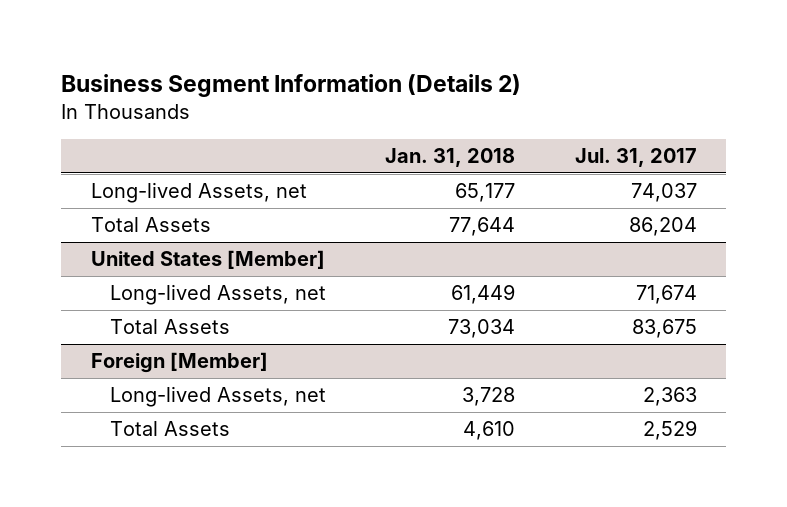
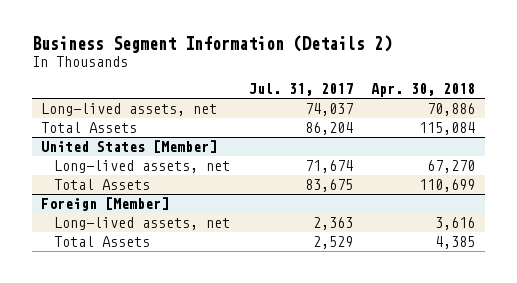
[385,148,516,168] Jan. 31, 2018 -> none
none -> [371,83,476,98] Apr. 30, 2018
[90,182,307,204] Long-lived Assets, net -> [41,103,218,117] Long-lived assets, net
[110,284,327,306] Long-lived Assets, net -> [53,160,230,174] Long-lived assets, net
[110,386,327,408] Long-lived Assets, net -> [53,217,230,231] Long-lived assets, net

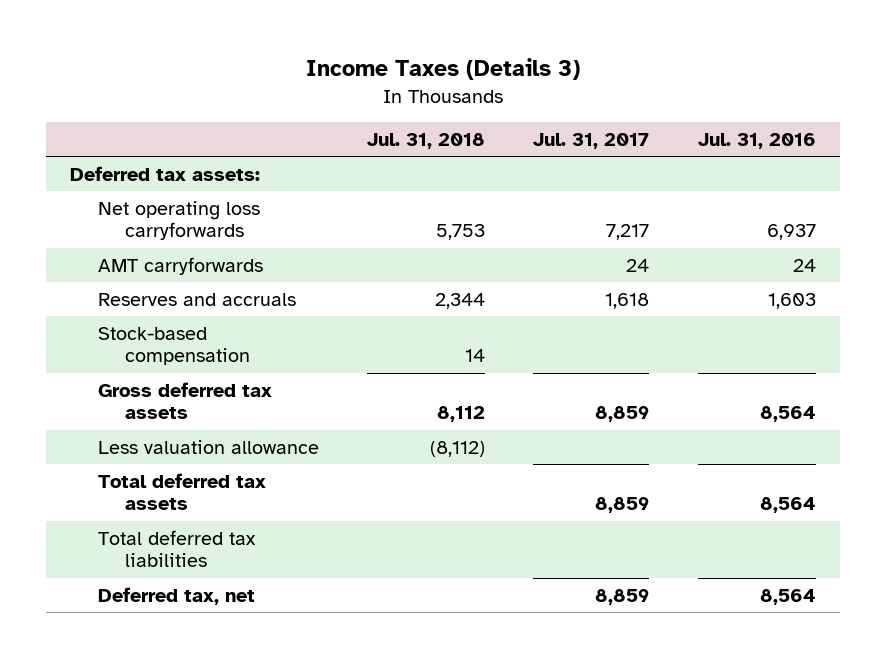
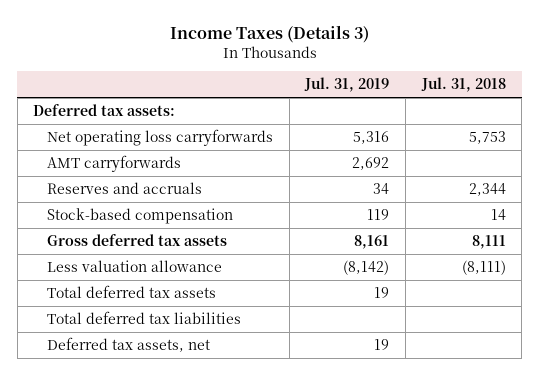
[533,132,650,149] Jul. 31, 2017 -> none
[697,132,816,149] Jul. 31, 2016 -> none
none -> [304,77,390,93] Jul. 31, 2019
[437,406,486,423] 8,112 -> [471,235,506,250] 8,111
[430,440,486,457] (8,112) -> [461,260,506,276] (8,111)
[97,586,255,605] Deferred tax, net -> [47,337,211,353] Deferred tax assets, net

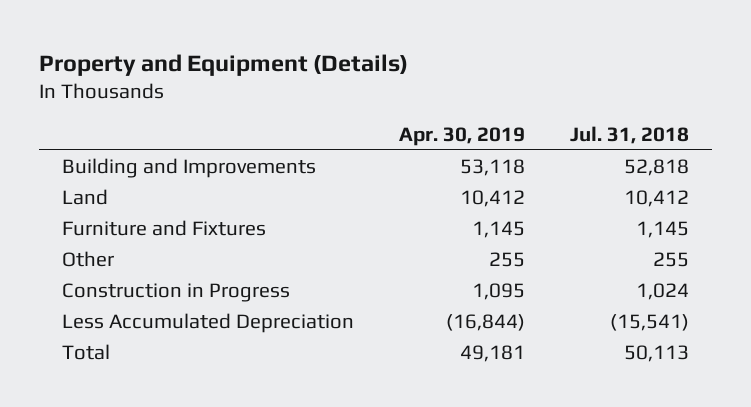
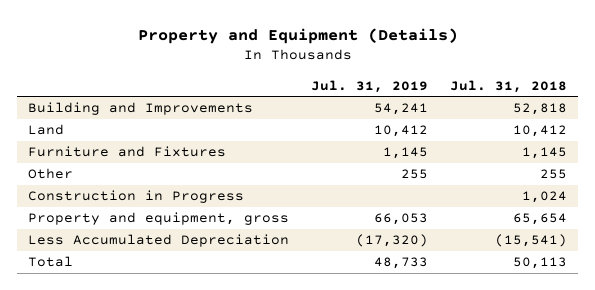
[398,126,525,146] Apr. 30, 2019 -> none
none -> [311,79,429,93] Jul. 31, 2019
none -> [27,212,289,226] Property and equipment, gross

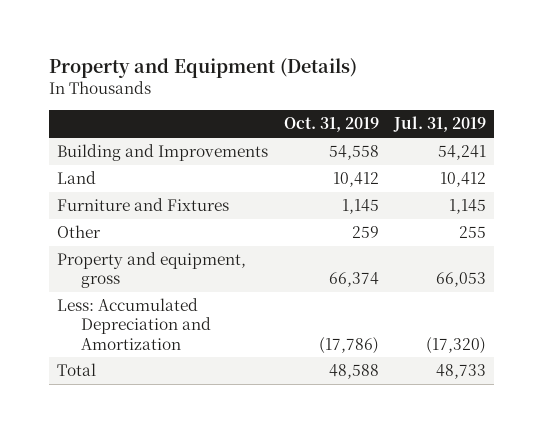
[450,79,568,93] Jul. 31, 2018 -> none
none -> [283,117,379,133] Oct. 31, 2019
[27,190,244,204] Construction in Progress -> none
[27,234,289,248] Less Accumulated Depreciation -> [56,298,211,350] Less: Accumulated Depreciation and Amortization

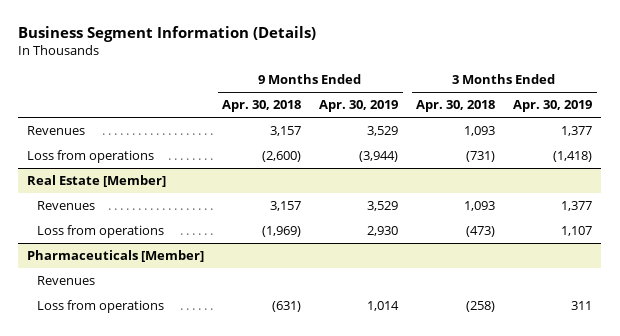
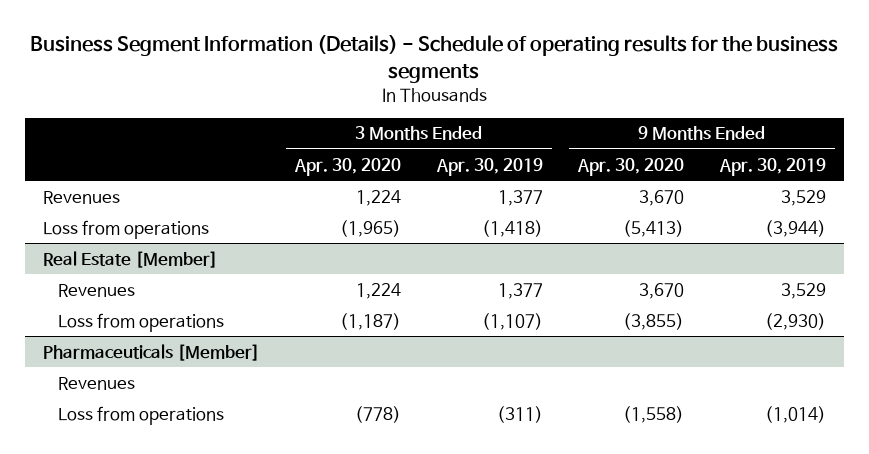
[18,25,317,42] Business Segment Information (Details) -> [30,35,839,83] Business Segment Information (Details) - Schedule of operating results for the business segments
[222,100,302,113] Apr. 30, 2018 -> none
[416,100,496,113] Apr. 30, 2018 -> none
none -> [294,157,402,176] Apr. 30, 2020
none -> [577,157,685,176] Apr. 30, 2020
[367,225,399,236] 2,930 -> [764,312,826,330] (2,930)
[561,225,593,236] 1,107 -> [481,312,543,330] (1,107)
[367,300,400,311] 1,014 -> [764,405,826,423] (1,014)
[571,300,593,310] 311 -> [496,405,543,423] (311)

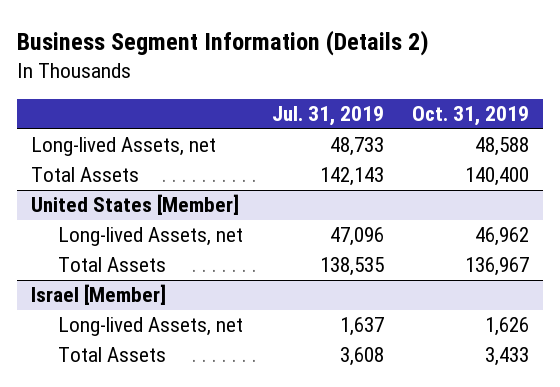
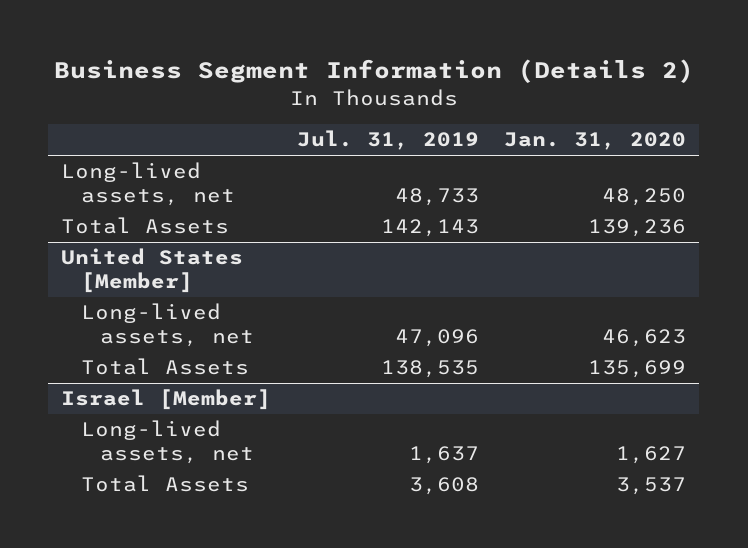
[411,106,529,127] Oct. 31, 2019 -> none
none -> [504,132,687,151] Jan. 31, 2020
[31,137,217,157] Long-lived Assets, net -> [61,162,235,206] Long-lived assets, net
[58,227,244,247] Long-lived Assets, net -> [80,303,254,347] Long-lived assets, net
[58,317,244,337] Long-lived Assets, net -> [80,420,254,464] Long-lived assets, net

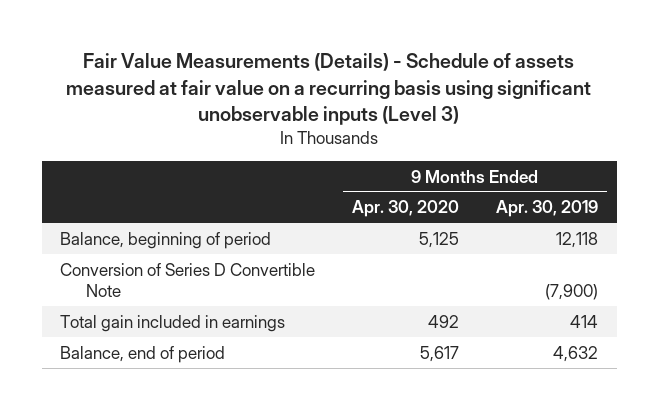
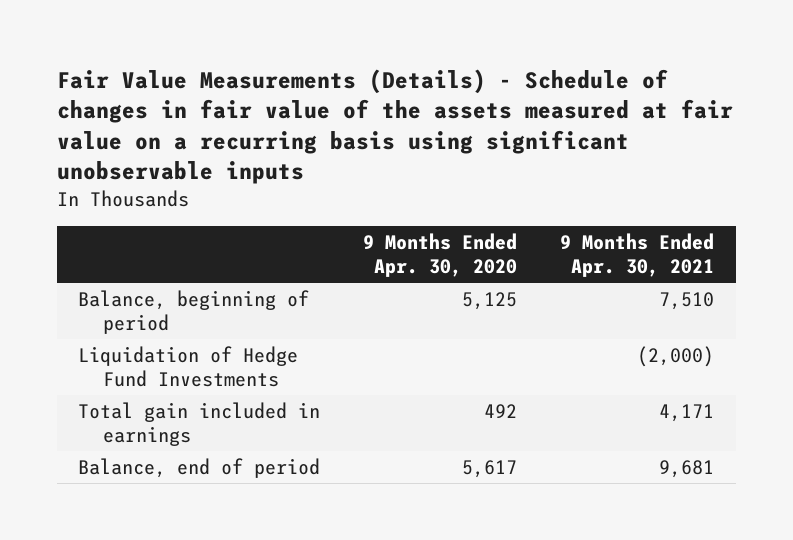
[66,53,592,126] Fair Value Measurements (Details) - Schedule of assets measured at fair value on a recurring basis using significant unobservable inputs (Level 3) -> [56,68,733,185] Fair Value Measurements (Details) - Schedule of changes in fair value of the assets measured at fair value on a recurring basis using significant unobservable inputs
[496,200,599,218] Apr. 30, 2019 -> none
none -> [560,232,715,277] 9 Months Ended Apr. 30, 2021
[60,262,316,297] Conversion of Series D Convertible Note -> [78,345,299,388] Liquidation of Hedge Fund Investments

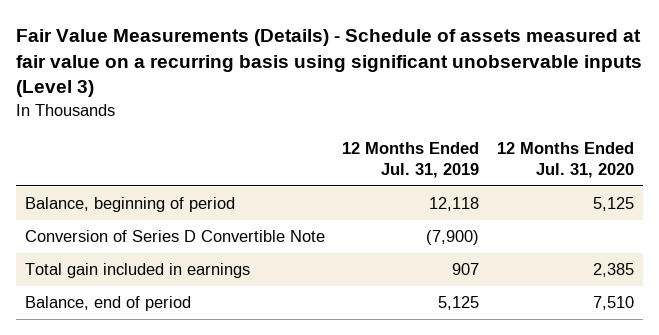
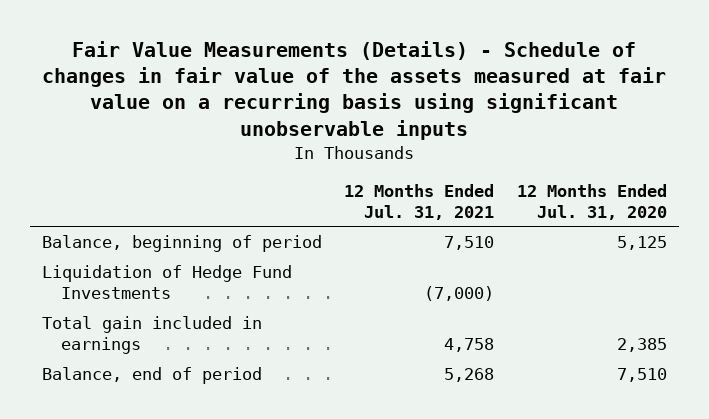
[16,28,643,98] Fair Value Measurements (Details) - Schedule of assets measured at fair value on a recurring basis using significant unobservable inputs (Level 3) -> [42,40,667,140] Fair Value Measurements (Details) - Schedule of changes in fair value of the assets measured at fair value on a recurring basis using significant unobservable inputs
[342,142,480,179] 12 Months Ended Jul. 31, 2019 -> none
none -> [344,184,495,220] 12 Months Ended Jul. 31, 2021
[24,229,325,242] Conversion of Series D Convertible Note -> [41,265,292,299] Liquidation of Hedge Fund Investments

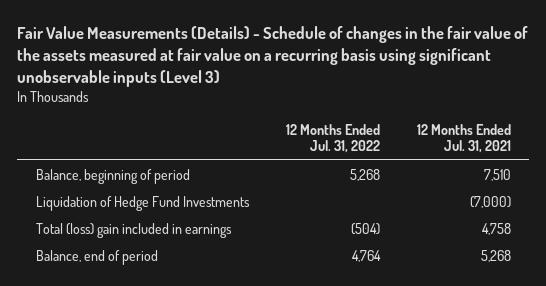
[42,40,667,140] Fair Value Measurements (Details) - Schedule of changes in fair value of the assets measured at fair value on a recurring basis using significant unobservable inputs -> [17,26,529,87] Fair Value Measurements (Details) - Schedule of changes in the fair value of the assets measured at fair value on a recurring basis using significant unobservable inputs (Level 3)
[517,184,668,220] 12 Months Ended Jul. 31, 2020 -> none
none -> [285,123,380,154] 12 Months Ended Jul. 31, 2022
[41,316,262,354] Total gain included in earnings -> [35,222,232,238] Total (loss) gain included in earnings

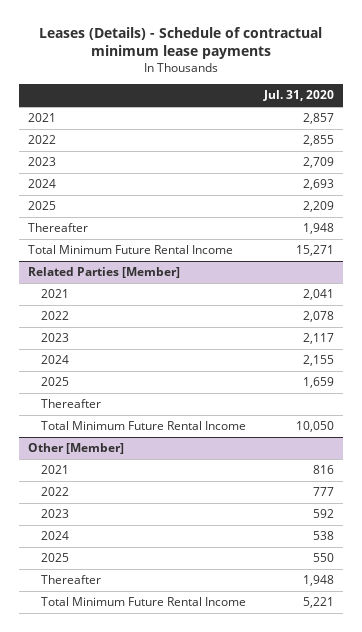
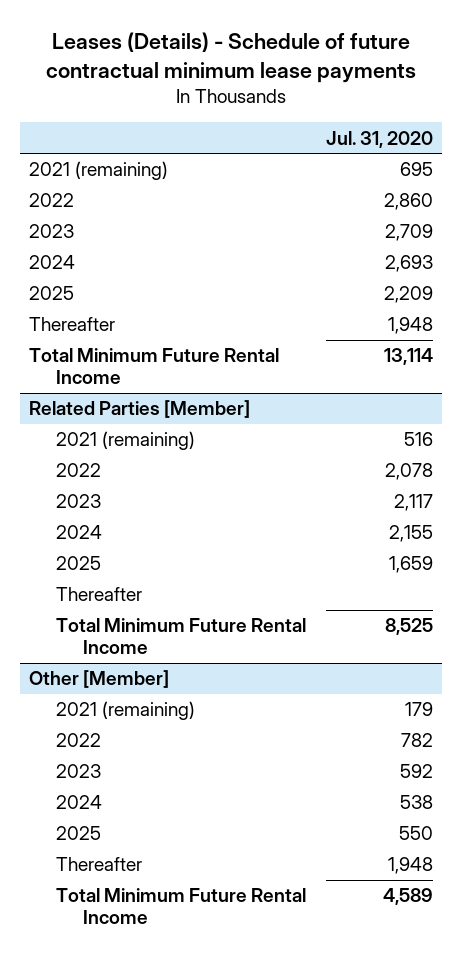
[38,26,322,60] Leases (Details) - Schedule of contractual minimum lease payments -> [45,31,416,84] Leases (Details) - Schedule of future contractual minimum lease payments
[27,113,56,123] 2021 -> [29,161,169,181] 2021 (remaining)
[302,113,334,125] 2,857 -> [399,162,433,177] 695
[302,135,334,147] 2,855 -> [383,193,433,211] 2,860
[295,245,334,257] 15,271 -> [383,348,433,366] 13,114
[41,289,70,299] 2021 -> [56,431,196,451] 2021 (remaining)
[302,289,334,301] 2,041 -> [403,432,433,447] 516
[295,421,334,433] 10,050 -> [384,618,433,636] 8,525
[41,465,70,475] 2021 -> [56,701,196,721] 2021 (remaining)
[312,465,334,475] 816 -> [404,702,433,717] 179
[312,487,334,497] 777 -> [400,733,433,748] 782
[302,597,334,609] 5,221 -> [382,888,433,906] 4,589

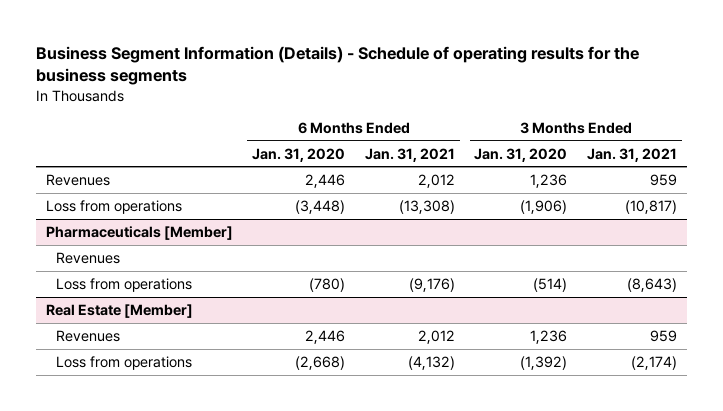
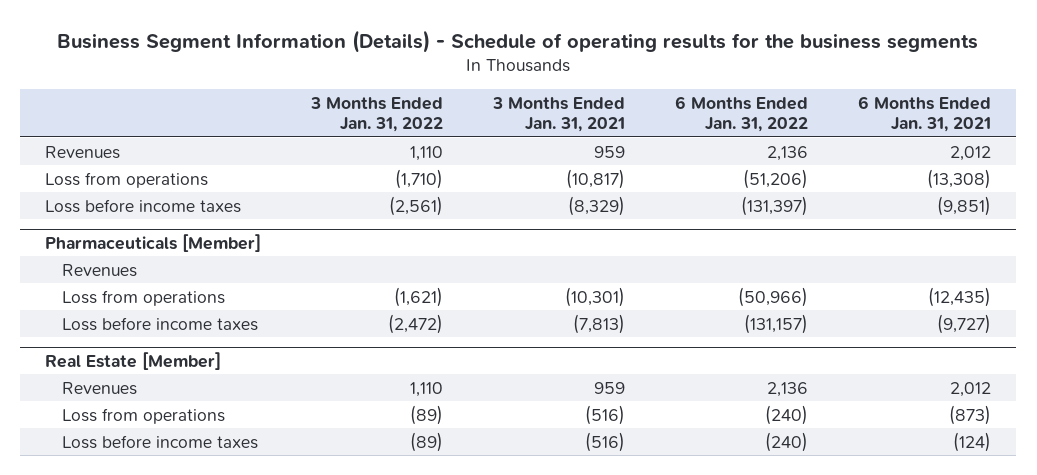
[252,147,346,162] Jan. 31, 2020 -> none
[474,147,568,162] Jan. 31, 2020 -> none
none -> [310,96,444,132] 3 Months Ended Jan. 31, 2022
none -> [675,95,809,132] 6 Months Ended Jan. 31, 2022
none -> [45,198,242,213] Loss before income taxes
[408,277,455,292] (9,176) -> [928,286,992,307] (12,435)
[626,277,677,292] (8,643) -> [565,286,626,307] (10,301)
none -> [61,316,258,331] Loss before income taxes
[407,355,455,370] (4,132) -> [949,404,992,425] (873)
[630,355,677,370] (2,174) -> [585,404,626,425] (516)
none -> [61,434,258,449] Loss before income taxes

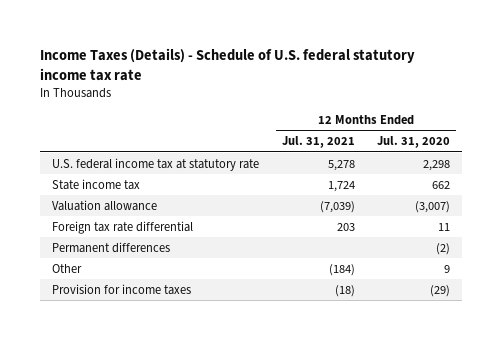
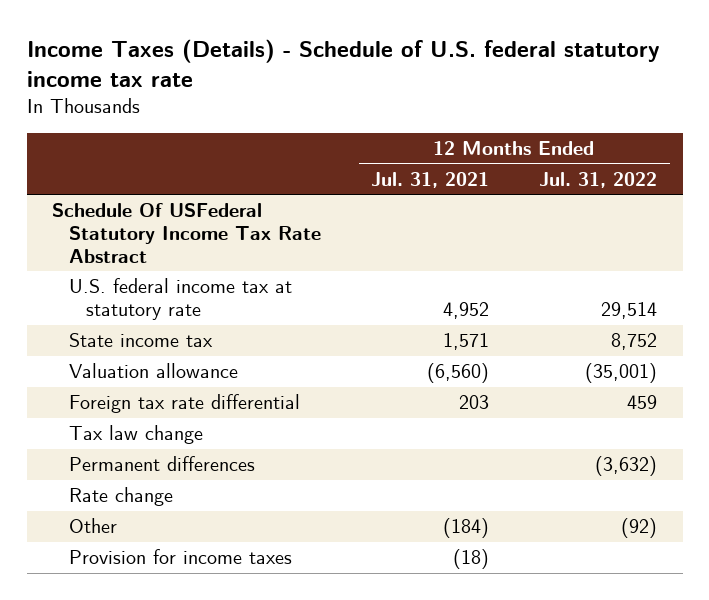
[377,136,451,149] Jul. 31, 2020 -> none
none -> [539,171,658,188] Jul. 31, 2022
none -> [51,203,321,263] Schedule Of USFederal Statutory Income Tax Rate Abstract
[327,159,355,171] 5,278 -> [443,302,490,320] 4,952
[327,180,355,192] 1,724 -> [443,333,490,351] 1,571
[319,200,355,213] (7,039) -> [427,363,490,384] (6,560)
none -> [68,425,203,445] Tax law change
none -> [68,487,173,507] Rate change

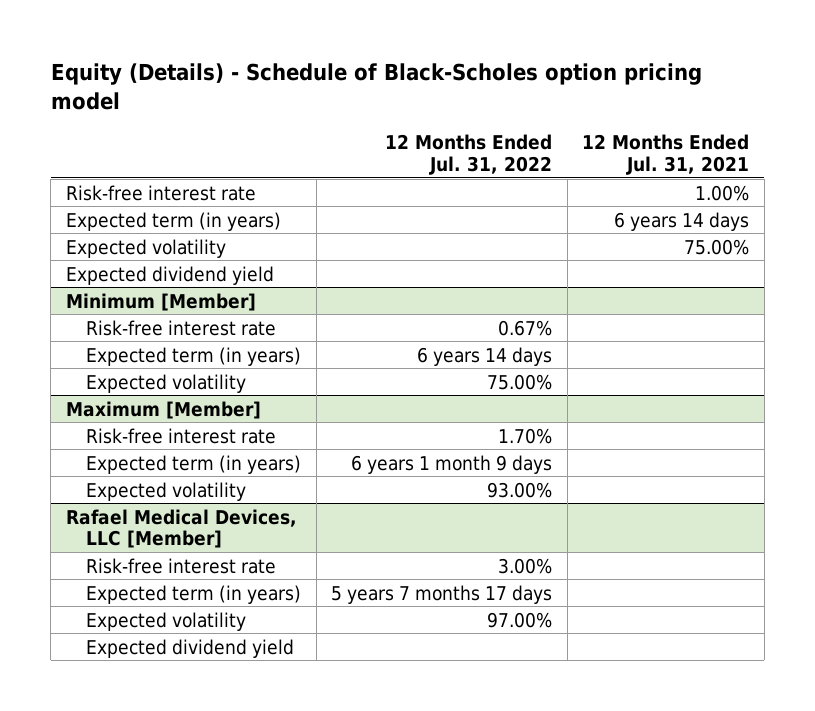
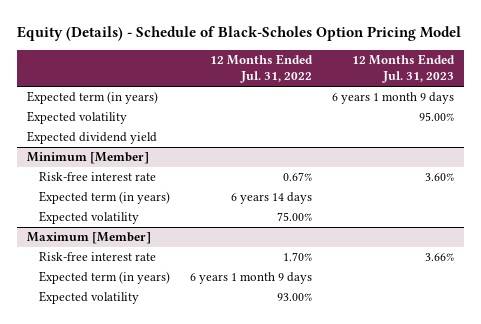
[50,63,702,111] Equity (Details) - Schedule of Black-Scholes option pricing model -> [17,26,462,42] Equity (Details) - Schedule of Black-Scholes Option Pricing Model
[582,133,750,175] 12 Months Ended Jul. 31, 2021 -> none
none -> [351,54,455,84] 12 Months Ended Jul. 31, 2023
[65,184,256,201] Risk-free interest rate -> none
[65,508,297,549] Rafael Medical Devices, LLC [Member] -> none
[86,557,277,574] Risk-free interest rate -> none
[86,584,302,604] Expected term (in years) -> none
[86,611,247,631] Expected volatility -> none
[86,638,295,658] Expected dividend yield -> none

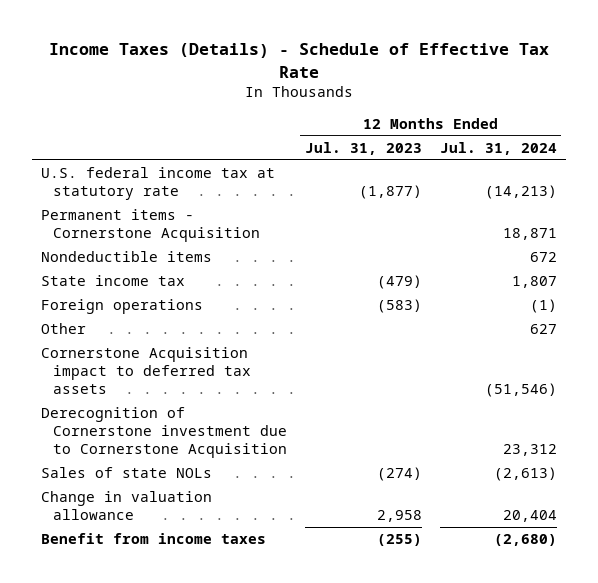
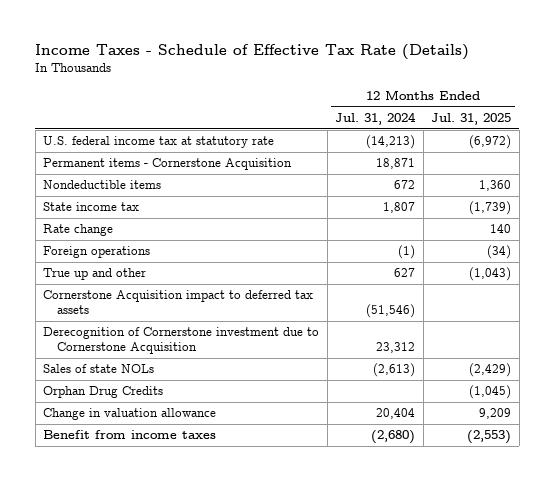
[48,42,549,78] Income Taxes (Details) - Schedule of Effective Tax Rate -> [35,43,470,60] Income Taxes - Schedule of Effective Tax Rate (Details)
[304,141,422,155] Jul. 31, 2023 -> none
none -> [431,113,512,126] Jul. 31, 2025
none -> [43,224,114,237] Rate change
[41,323,87,335] Other -> [43,268,147,281] True up and other
none -> [43,386,164,399] Orphan Drug Credits

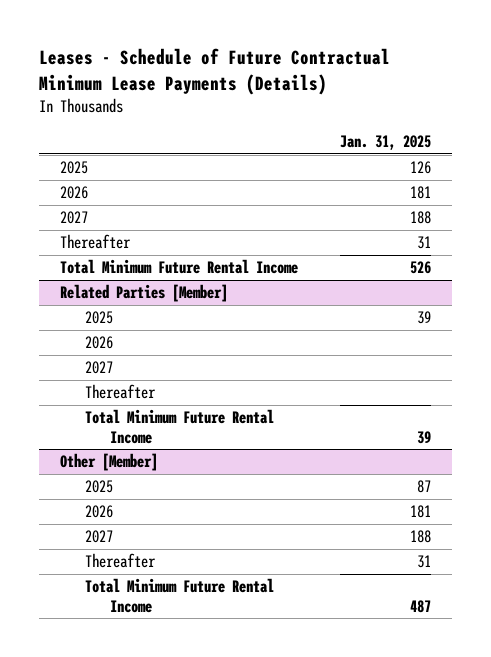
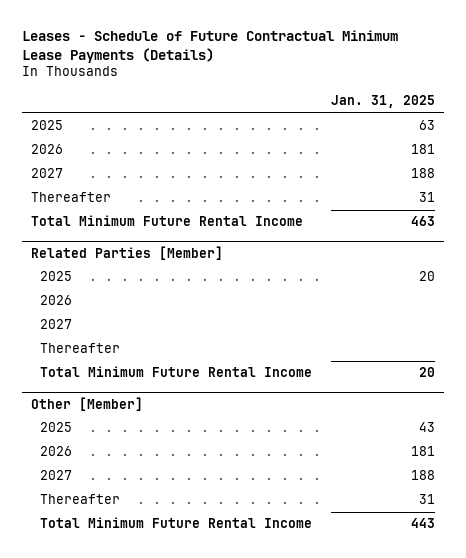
[410,161,432,175] 126 -> [418,120,435,131] 63
[410,261,432,275] 526 -> [410,216,435,227] 463
[417,311,432,325] 39 -> [418,271,435,282] 20
[417,430,432,444] 39 -> [418,367,435,378] 20
[417,480,432,494] 87 -> [418,422,435,433] 43
[410,599,432,613] 487 -> [410,518,435,529] 443

